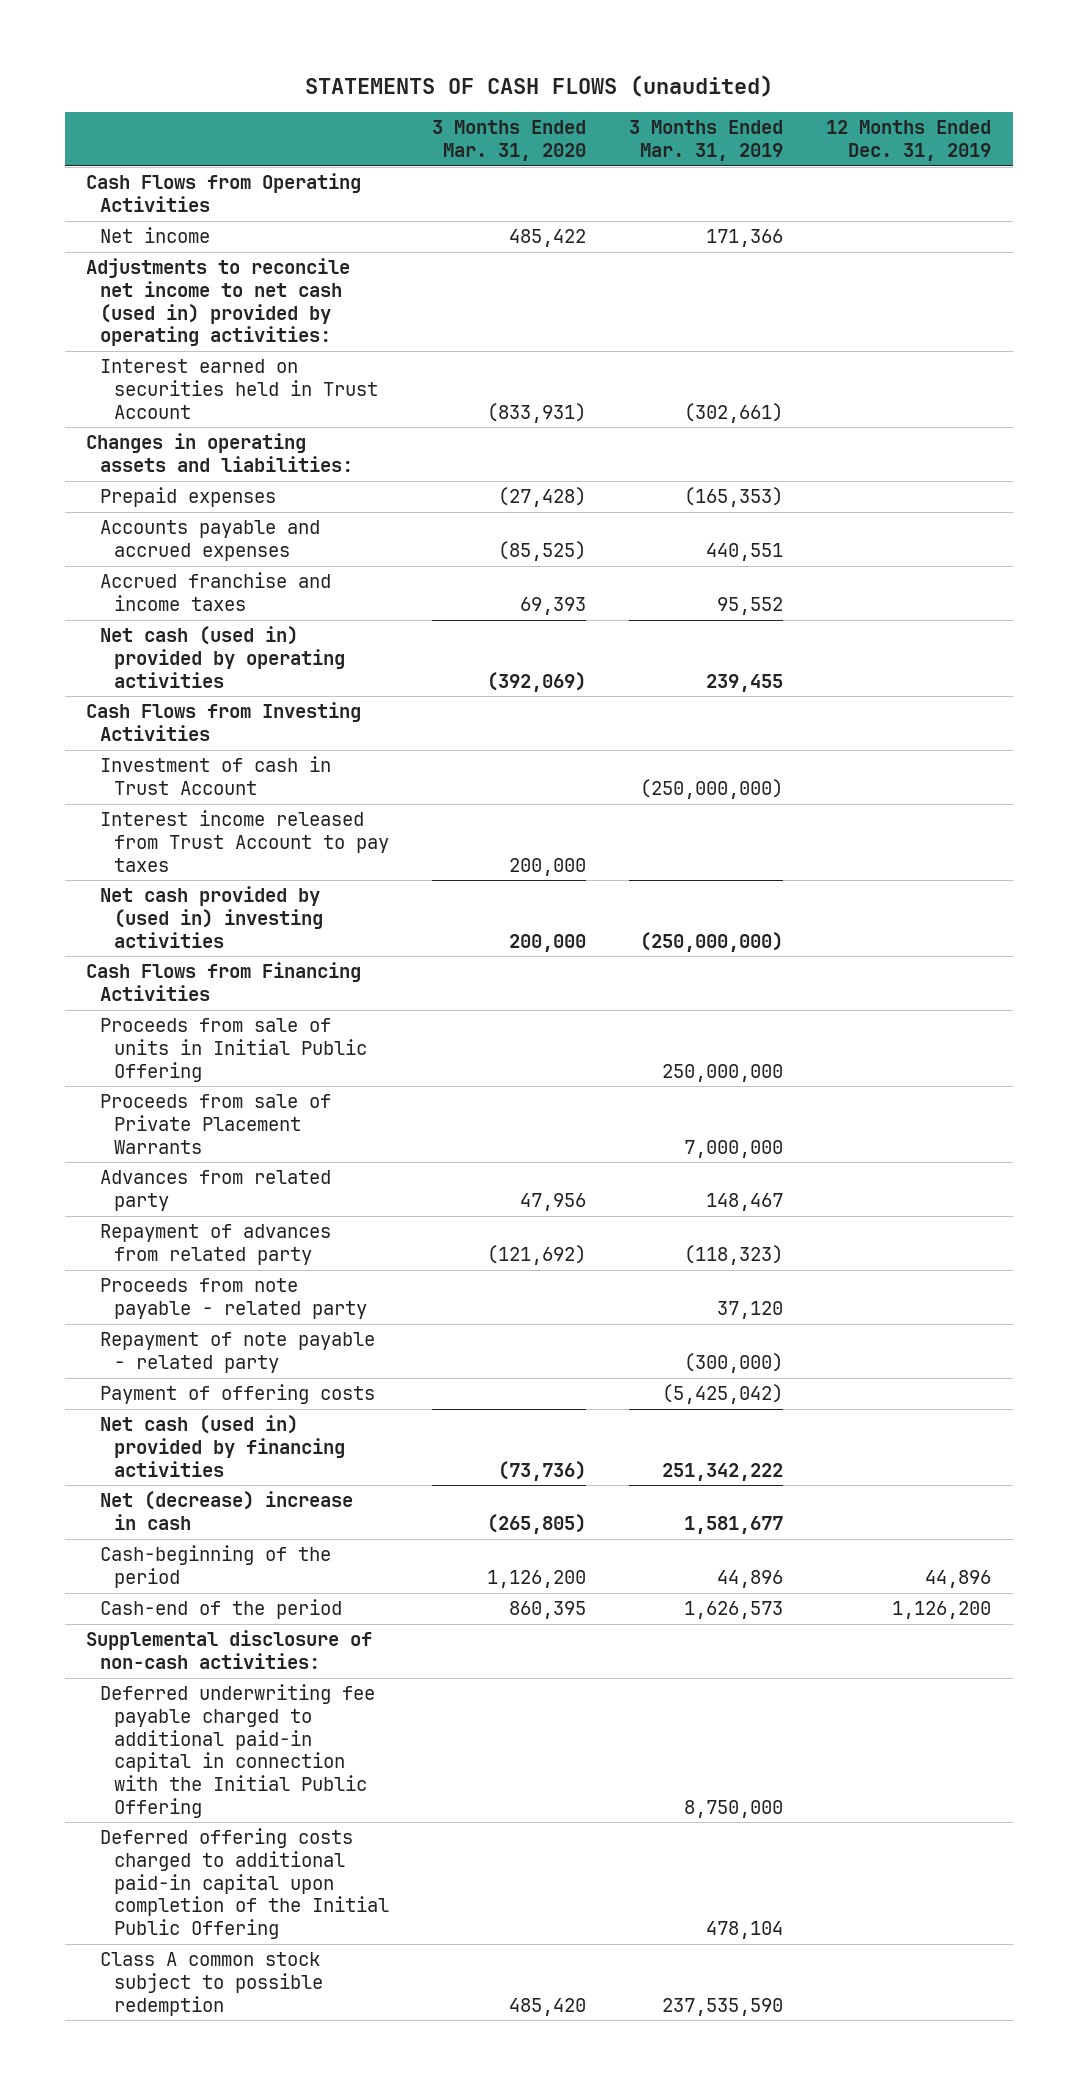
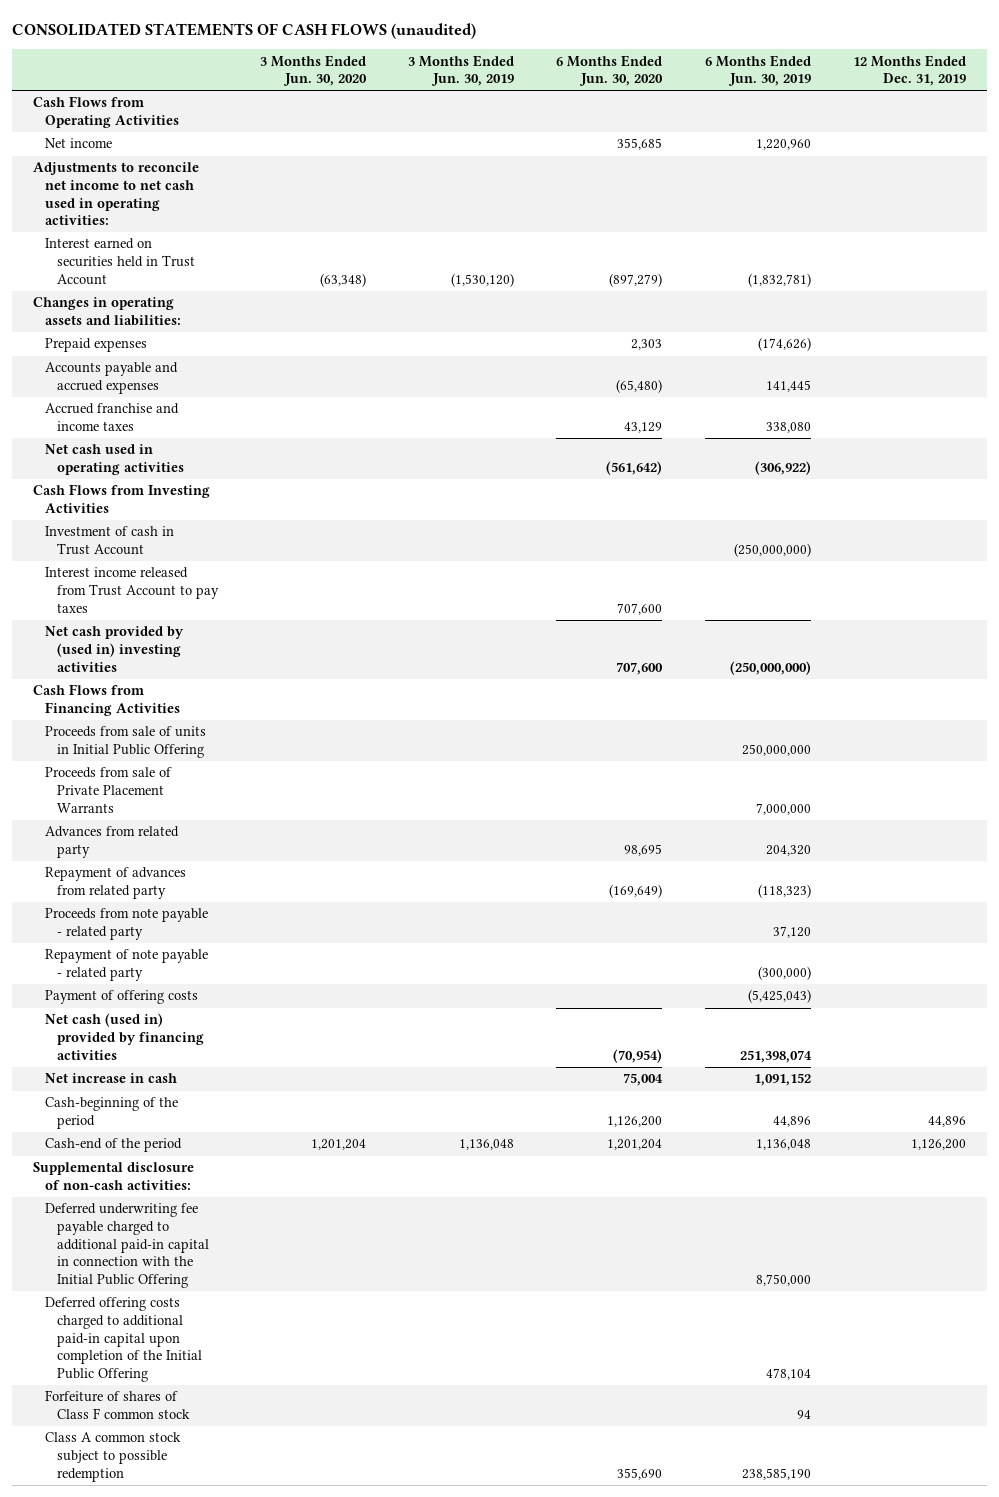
[304,74,773,97] STATEMENTS OF CASH FLOWS (unaudited) -> [12,22,477,39] CONSOLIDATED STATEMENTS OF CASH FLOWS (unaudited)
[432,120,587,162] 3 Months Ended Mar. 31, 2020 -> none
[629,120,784,162] 3 Months Ended Mar. 31, 2019 -> none
none -> [260,54,368,87] 3 Months Ended Jun. 30, 2020
none -> [408,54,515,87] 3 Months Ended Jun. 30, 2019
none -> [556,54,664,87] 6 Months Ended Jun. 30, 2020
none -> [704,54,811,87] 6 Months Ended Jun. 30, 2019
[86,258,351,347] Adjustments to reconcile net income to net cash (used in) provided by operating activities: -> [33,162,200,226] Adjustments to reconcile net income to net cash used in operating activities:
[100,626,345,688] Net cash (used in) provided by operating activities -> [45,444,185,476] Net cash used in operating activities
[100,1491,354,1530] Net (decrease) increase in cash -> [45,1073,178,1084] Net increase in cash
none -> [45,1390,191,1420] Forfeiture of shares of Class F common stock

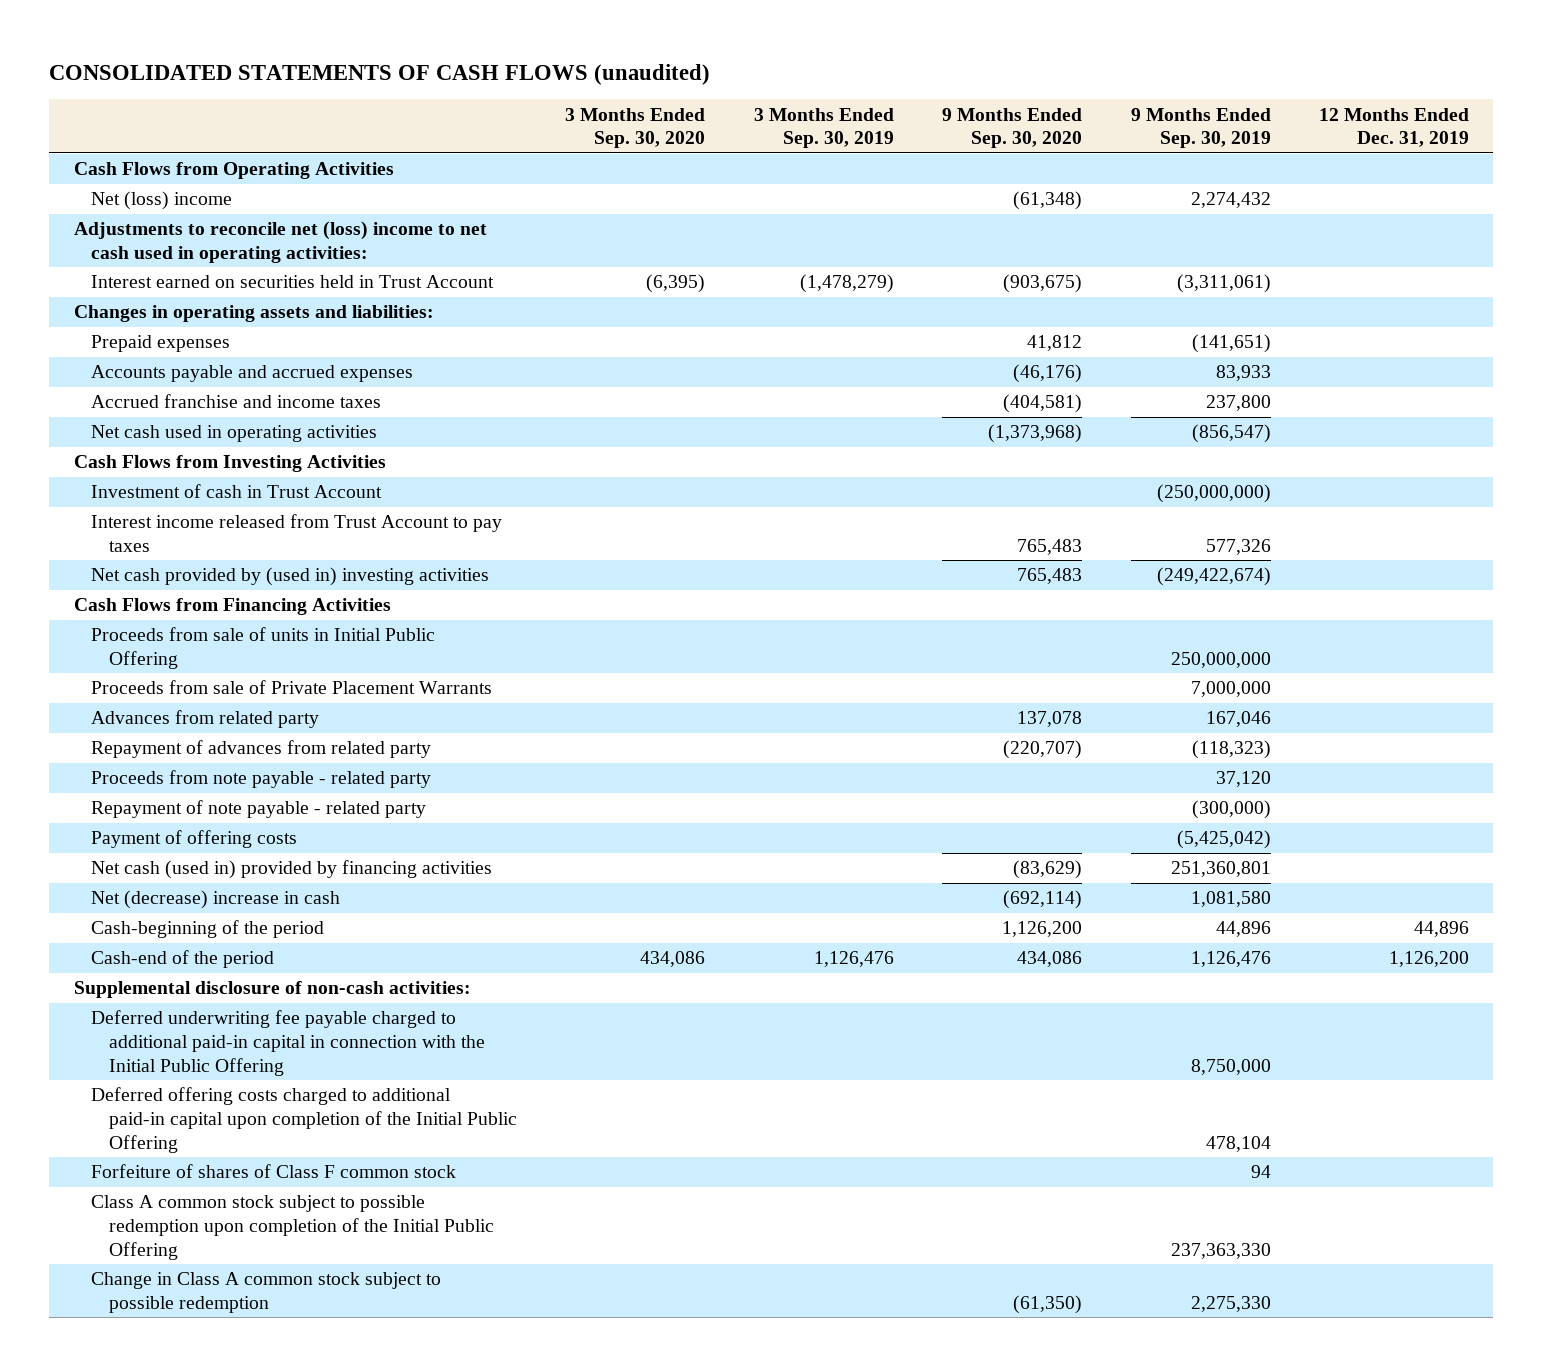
[260,54,368,87] 3 Months Ended Jun. 30, 2020 -> none
[408,54,515,87] 3 Months Ended Jun. 30, 2019 -> none
[556,54,664,87] 6 Months Ended Jun. 30, 2020 -> none
[704,54,811,87] 6 Months Ended Jun. 30, 2019 -> none
none -> [565,107,706,149] 3 Months Ended Sep. 30, 2020
none -> [753,107,894,149] 3 Months Ended Sep. 30, 2019
none -> [942,107,1083,149] 9 Months Ended Sep. 30, 2020
none -> [1130,107,1271,149] 9 Months Ended Sep. 30, 2019
[45,138,113,149] Net income -> [91,191,233,211] Net (loss) income
[33,162,200,226] Adjustments to reconcile net income to net cash used in operating activities: -> [73,221,487,263] Adjustments to reconcile net (loss) income to net cash used in operating activities:
[45,1073,178,1084] Net increase in cash -> [91,890,341,910] Net (decrease) increase in cash
none -> [91,1195,494,1260] Class A common stock subject to possible redemption upon completion of the Initial Public Offering
[45,1432,182,1482] Class A common stock subject to possible redemption -> [91,1272,442,1313] Change in Class A common stock subject to possible redemption

